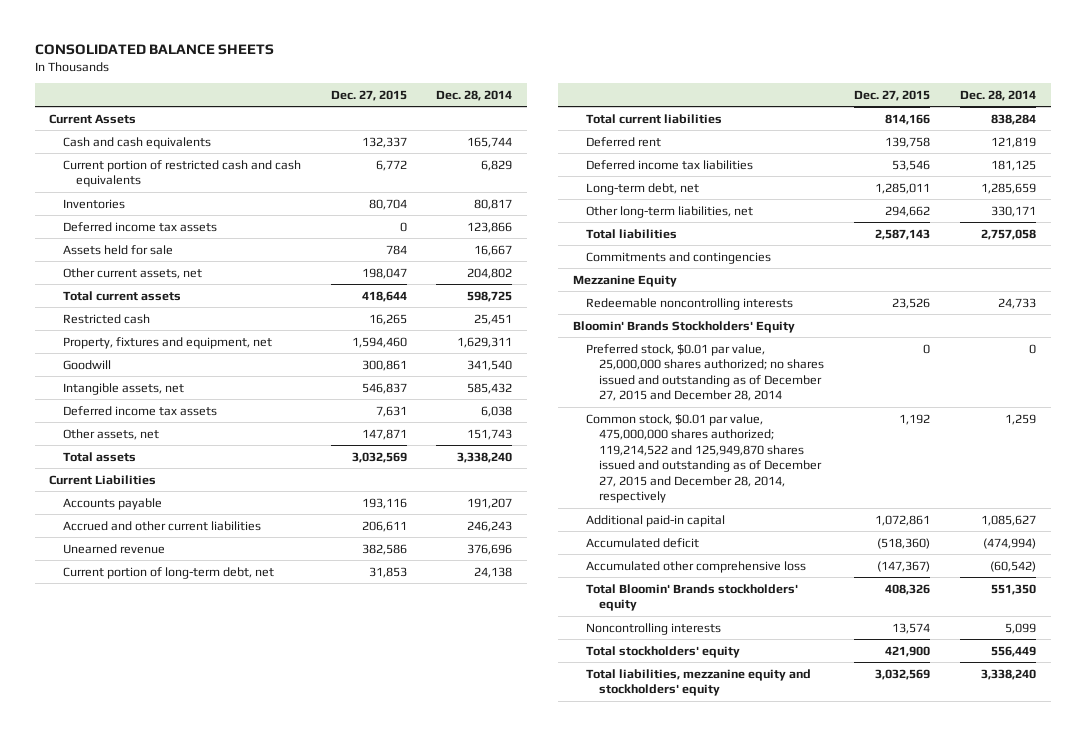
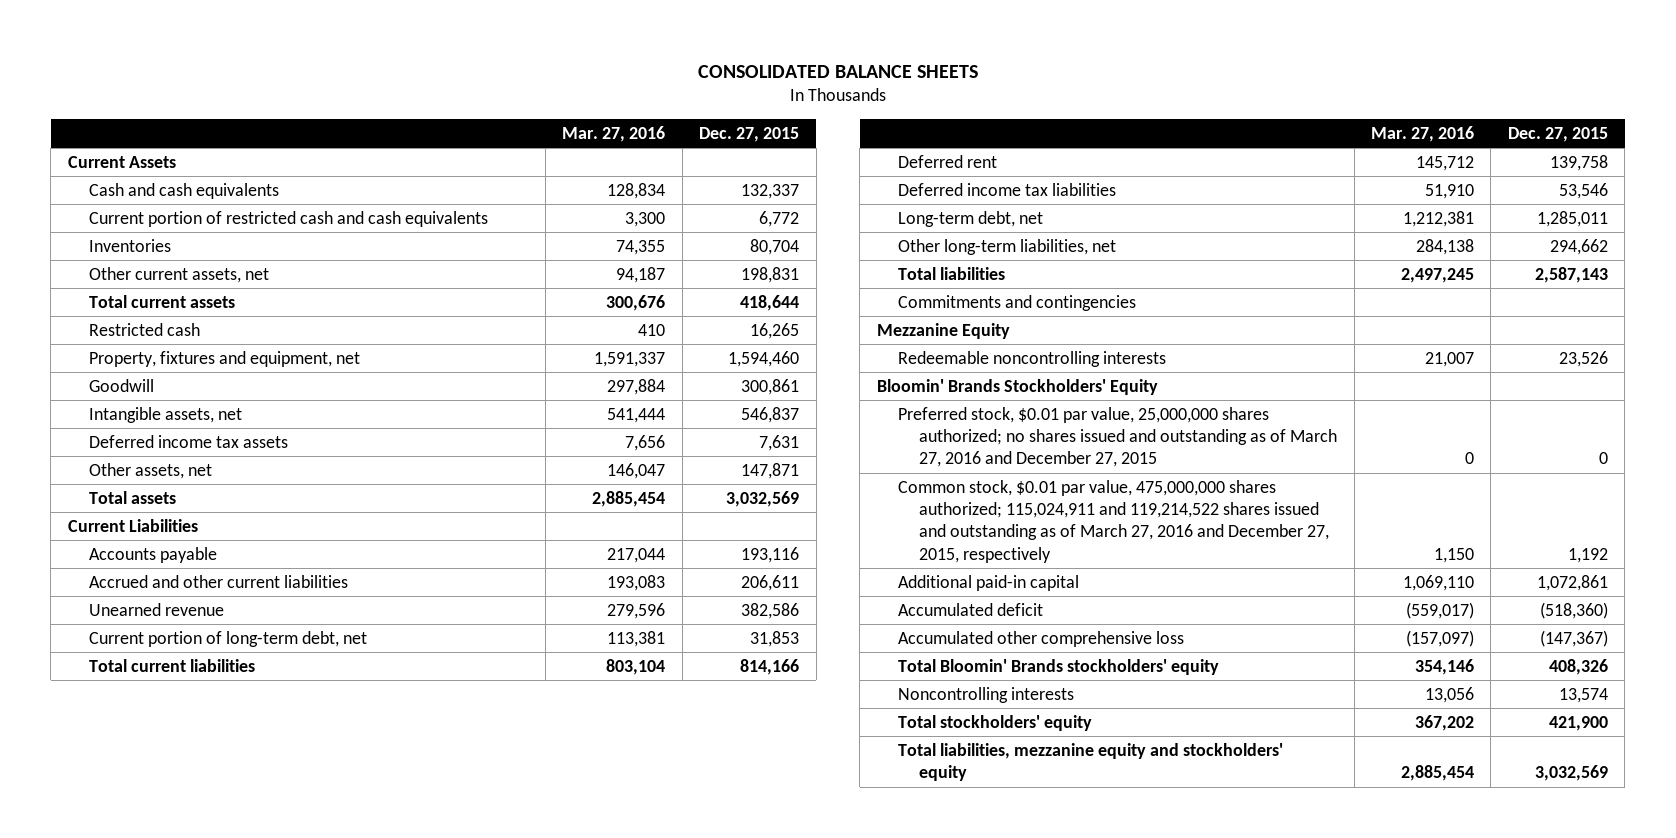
[436,89,513,101] Dec. 28, 2014 -> none
none -> [562,125,666,142] Mar. 27, 2016
[62,221,217,232] Deferred income tax assets -> none
[62,244,173,255] Assets held for sale -> none
[361,267,407,279] 198,047 -> [741,266,800,283] 198,831
[586,343,825,402] Preferred stock, $0.01 par value, 25,000,000 shares authorized; no shares issued and outstanding as of December 27, 2015 and December 28, 2014 -> [897,406,1338,468] Preferred stock, $0.01 par value, 25,000,000 shares authorized; no shares issued and outstanding as of March 27, 2016 and December 27, 2015
[586,413,823,504] Common stock, $0.01 par value, 475,000,000 shares authorized; 119,214,522 and 125,949,870 shares issued and outstanding as of December 27, 2015 and December 28, 2014, respectively -> [897,479,1330,563] Common stock, $0.01 par value, 475,000,000 shares authorized; 115,024,911 and 119,214,522 shares issued and outstanding as of March 27, 2016 and December 27, 2015, respectively

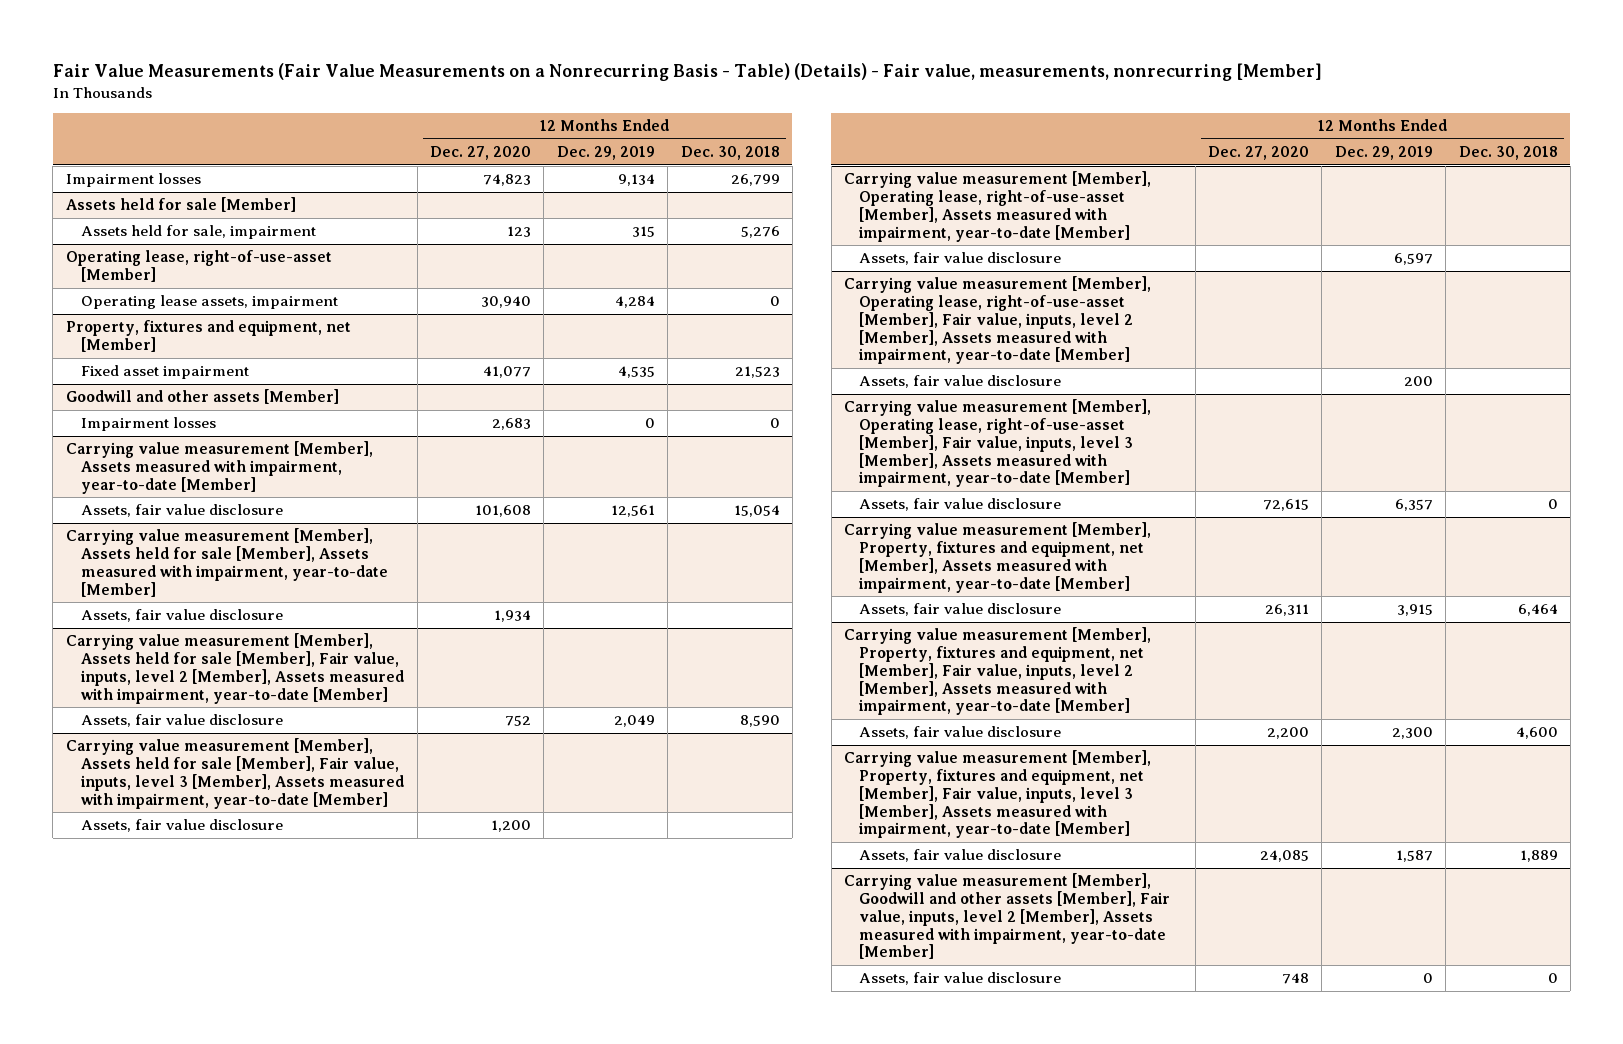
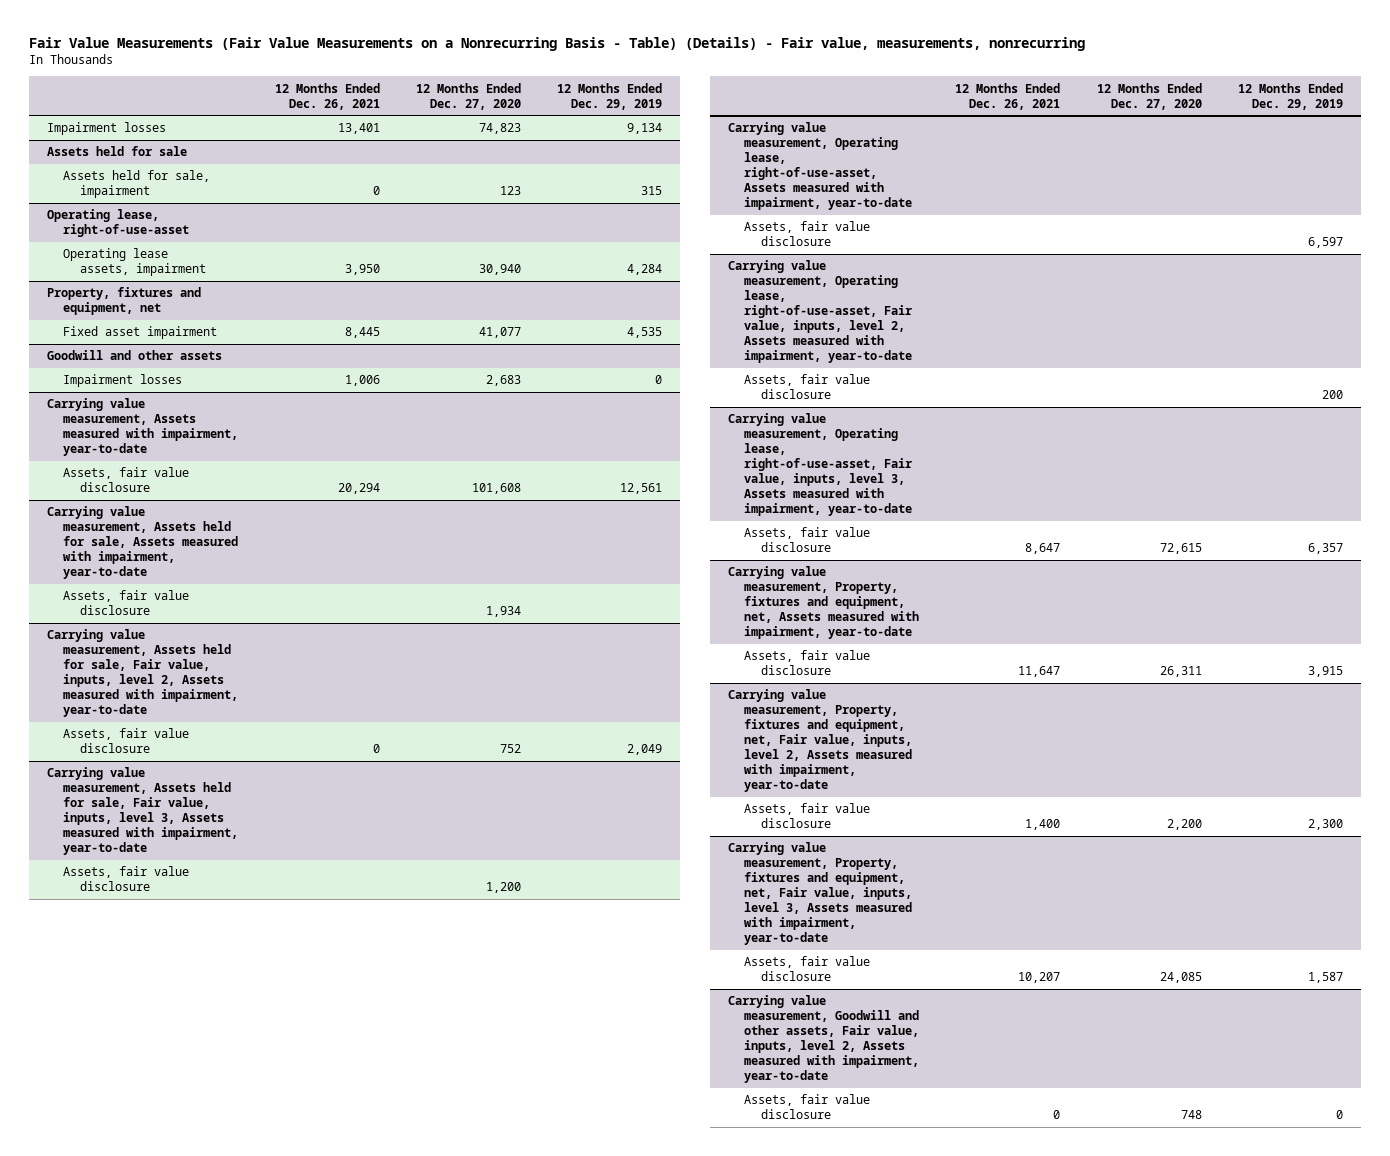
[52,62,1322,81] Fair Value Measurements (Fair Value Measurements on a Nonrecurring Basis - Table) (Details) - Fair value, measurements, nonrecurring [Member] -> [29,36,1086,51] Fair Value Measurements (Fair Value Measurements on a Nonrecurring Basis - Table) (Details) - Fair value, measurements, nonrecurring
[680,146,780,161] Dec. 30, 2018 -> none
none -> [274,82,380,110] 12 Months Ended Dec. 26, 2021
[65,197,296,213] Assets held for sale [Member] -> [47,146,188,157] Assets held for sale
[65,250,332,283] Operating lease, right-of-use-asset [Member] -> [47,209,190,238] Operating lease, right-of-use-asset
[65,320,351,353] Property, fixtures and equipment, net [Member] -> [47,287,202,316] Property, fixtures and equipment, net
[65,389,339,405] Goodwill and other assets [Member] -> [47,350,223,361] Goodwill and other assets
[65,441,373,494] Carrying value measurement [Member], Assets measured with impairment, year-to-date [Member] -> [47,398,239,457] Carrying value measurement, Assets measured with impairment, year-to-date
[65,528,389,597] Carrying value measurement [Member], Assets held for sale [Member], Assets measured with impairment, year-to-date [Member] -> [47,506,239,580] Carrying value measurement, Assets held for sale, Assets measured with impairment, year-to-date
[65,633,405,704] Carrying value measurement [Member], Assets held for sale [Member], Fair value, inputs, level 2 [Member], Assets measured with impairment, year-to-date [Member] -> [47,629,239,718] Carrying value measurement, Assets held for sale, Fair value, inputs, level 2, Assets measured with impairment, year-to-date
[65,738,405,809] Carrying value measurement [Member], Assets held for sale [Member], Fair value, inputs, level 3 [Member], Assets measured with impairment, year-to-date [Member] -> [47,767,239,856] Carrying value measurement, Assets held for sale, Fair value, inputs, level 3, Assets measured with impairment, year-to-date
[843,171,1151,242] Carrying value measurement [Member], Operating lease, right-of-use-asset [Member], Assets measured with impairment, year-to-date [Member] -> [728,122,913,211] Carrying value measurement, Operating lease, right-of-use-asset, Assets measured with impairment, year-to-date
[843,276,1151,365] Carrying value measurement [Member], Operating lease, right-of-use-asset [Member], Fair value, inputs, level 2 [Member], Assets measured with impairment, year-to-date [Member] -> [728,260,913,364] Carrying value measurement, Operating lease, right-of-use-asset, Fair value, inputs, level 2, Assets measured with impairment, year-to-date
[843,399,1151,488] Carrying value measurement [Member], Operating lease, right-of-use-asset [Member], Fair value, inputs, level 3 [Member], Assets measured with impairment, year-to-date [Member] -> [728,413,913,517] Carrying value measurement, Operating lease, right-of-use-asset, Fair value, inputs, level 3, Assets measured with impairment, year-to-date
[843,522,1151,593] Carrying value measurement [Member], Property, fixtures and equipment, net [Member], Assets measured with impairment, year-to-date [Member] -> [728,566,920,640] Carrying value measurement, Property, fixtures and equipment, net, Assets measured with impairment, year-to-date
[843,627,1151,716] Carrying value measurement [Member], Property, fixtures and equipment, net [Member], Fair value, inputs, level 2 [Member], Assets measured with impairment, year-to-date [Member] -> [728,689,913,793] Carrying value measurement, Property, fixtures and equipment, net, Fair value, inputs, level 2, Assets measured with impairment, year-to-date
[843,750,1151,839] Carrying value measurement [Member], Property, fixtures and equipment, net [Member], Fair value, inputs, level 3 [Member], Assets measured with impairment, year-to-date [Member] -> [728,842,913,946] Carrying value measurement, Property, fixtures and equipment, net, Fair value, inputs, level 3, Assets measured with impairment, year-to-date
[843,873,1171,960] Carrying value measurement [Member], Goodwill and other assets [Member], Fair value, inputs, level 2 [Member], Assets measured with impairment, year-to-date [Member] -> [728,995,920,1084] Carrying value measurement, Goodwill and other assets, Fair value, inputs, level 2, Assets measured with impairment, year-to-date

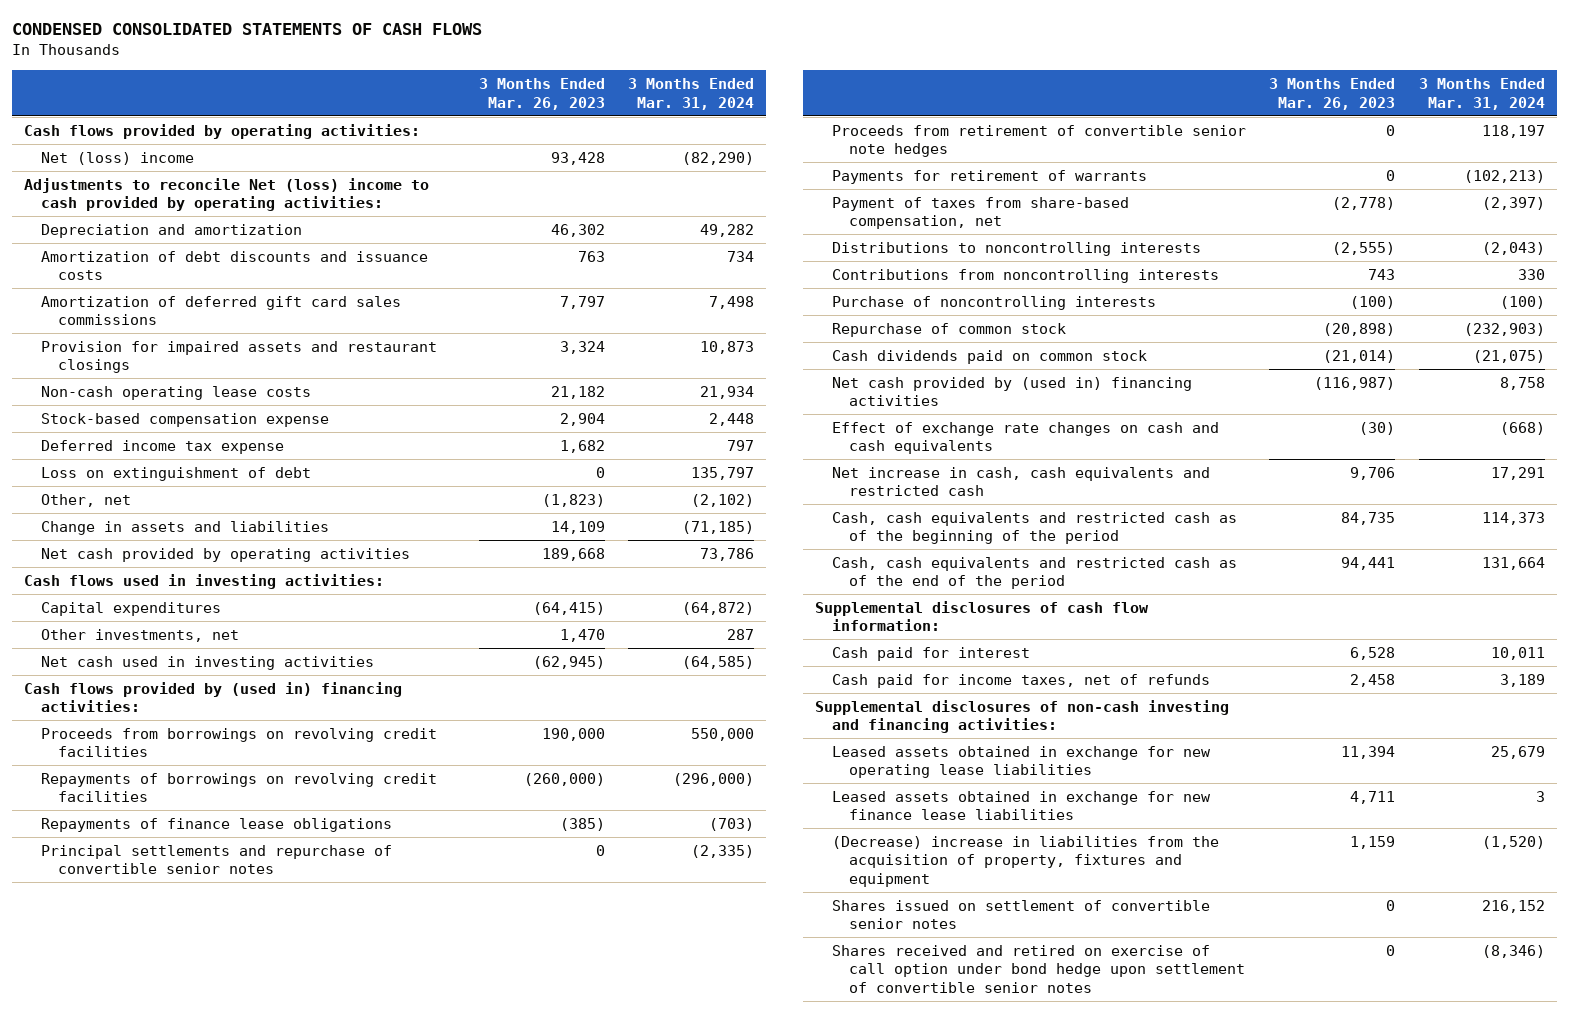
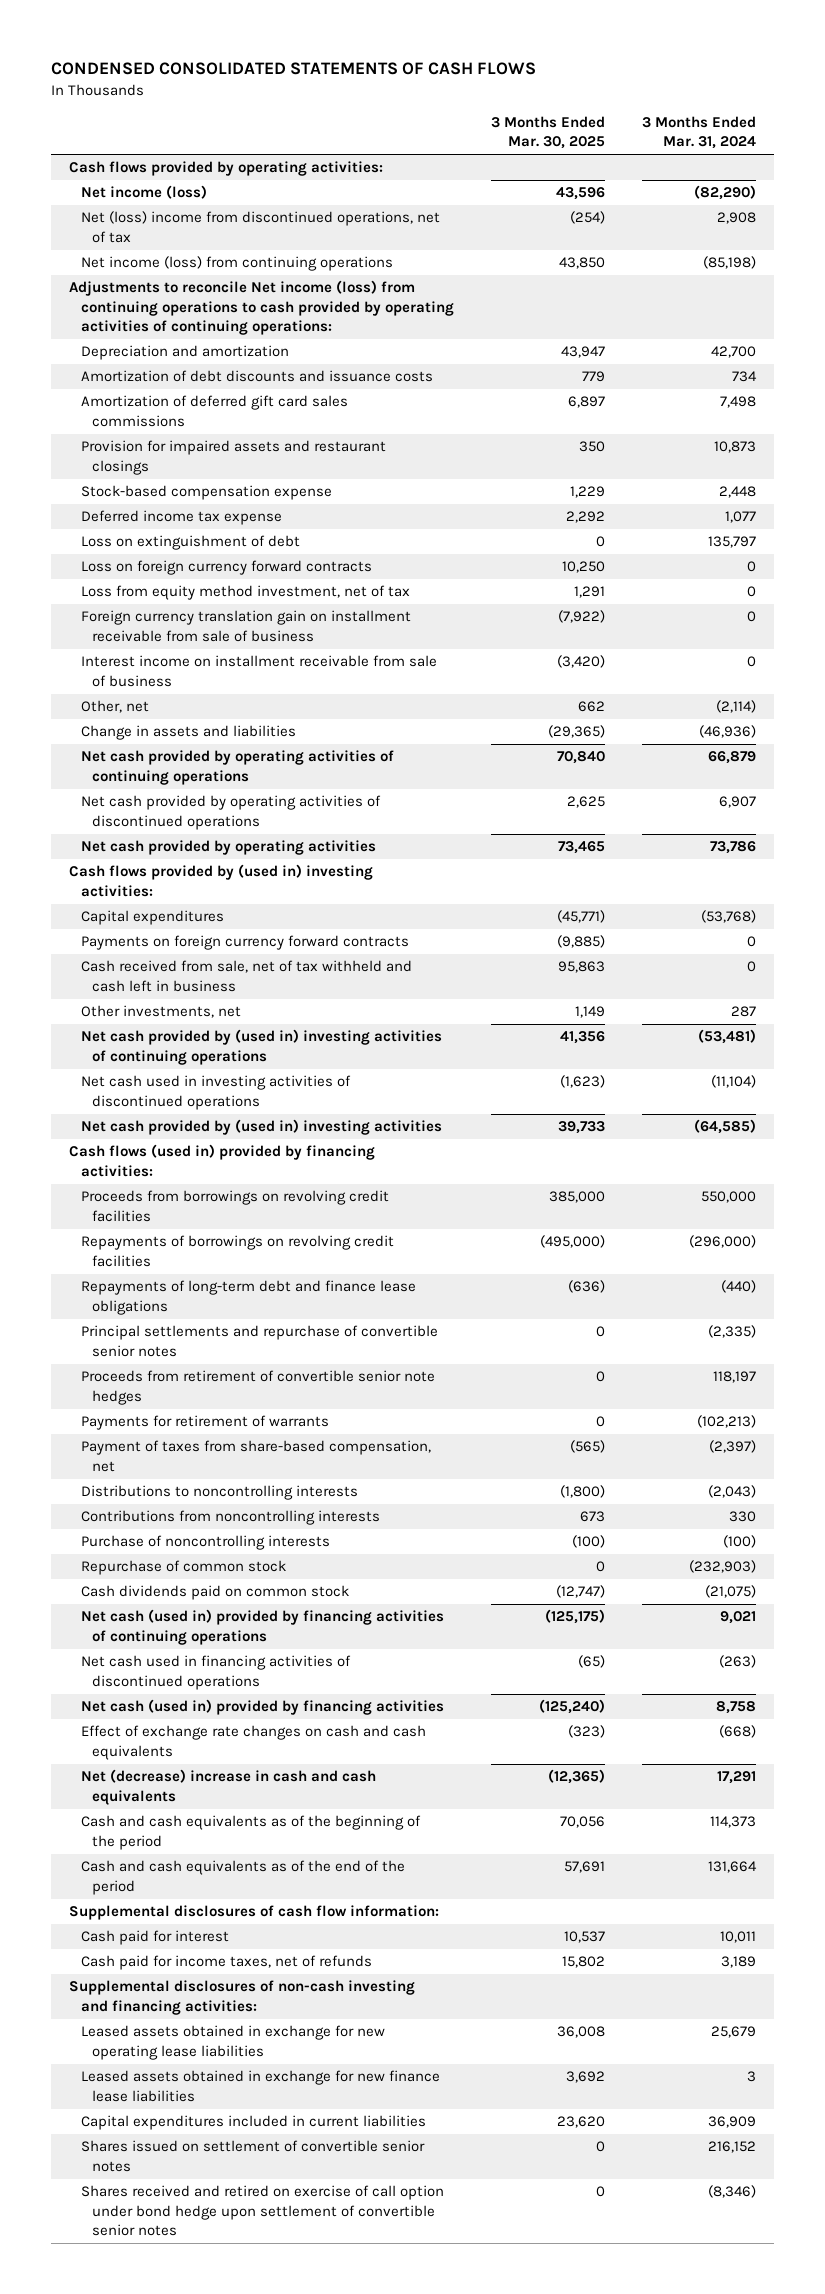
[478,78,605,110] 3 Months Ended Mar. 26, 2023 -> none
none -> [490,116,605,150] 3 Months Ended Mar. 30, 2025
[41,151,195,165] Net (loss) income -> [80,185,207,200] Net income (loss)
none -> [80,211,440,243] Net (loss) income from discontinued operations, net of tax
none -> [80,256,393,272] Net income (loss) from continuing operations
[24,177,430,212] Adjustments to reconcile Net (loss) income to cash provided by operating activities: -> [69,280,454,336] Adjustments to reconcile Net income (loss) from continuing operations to cash provided by operating activities of continuing operations:
[700,223,755,237] 49,282 -> [710,346,756,359] 42,700
[41,385,312,400] Non-cash operating lease costs -> none
[727,439,755,451] 797 -> [724,511,756,524] 1,077
none -> [80,560,372,576] Loss on foreign currency forward contracts
none -> [80,585,410,601] Loss from equity method investment, net of tax
none -> [80,610,411,642] Foreign currency translation gain on installment receivable from sale of business
none -> [80,655,437,687] Interest income on installment receivable from sale of business
[691,493,755,507] (2,102) -> [715,700,756,714] (2,114)
[682,520,755,534] (71,185) -> [698,725,756,739] (46,936)
none -> [80,750,394,785] Net cash provided by operating activities of continuing operations
none -> [80,795,381,830] Net cash provided by operating activities of discontinued operations
[24,573,385,589] Cash flows used in investing activities: -> [69,864,374,897] Cash flows provided by (used in) investing activities:
[682,601,755,615] (64,872) -> [700,910,756,924] (53,768)
none -> [80,935,409,951] Payments on foreign currency forward contracts
none -> [80,960,412,992] Cash received from sale, net of tax withheld and cash left in business
none -> [80,1029,442,1065] Net cash provided by (used in) investing activities of continuing operations
none -> [80,1075,351,1110] Net cash used in investing activities of discontinued operations
[41,655,375,670] Net cash used in investing activities -> [80,1119,442,1136] Net cash provided by (used in) investing activities
[24,681,403,713] Cash flows provided by (used in) financing activities: -> [69,1144,376,1177] Cash flows (used in) provided by financing activities:
[41,817,393,832] Repayments of finance lease obligations -> [80,1280,416,1315] Repayments of long-term debt and finance lease obligations
[709,817,755,831] (703) -> [720,1280,756,1294] (440)
none -> [80,1609,444,1645] Net cash (used in) provided by financing activities of continuing operations
none -> [80,1655,351,1690] Net cash used in financing activities of discontinued operations
[831,376,1192,407] Net cash provided by (used in) financing activities -> [80,1699,444,1716] Net cash (used in) provided by financing activities
[831,466,1210,497] Net increase in cash, cash equivalents and restricted cash -> [80,1769,376,1805] Net (decrease) increase in cash and cash equivalents
[831,511,1237,545] Cash, cash equivalents and restricted cash as of the beginning of the period -> [80,1815,421,1850] Cash and cash equivalents as of the beginning of the period
[831,556,1237,590] Cash, cash equivalents and restricted cash as of the end of the period -> [80,1860,405,1895] Cash and cash equivalents as of the end of the period
[831,835,1219,887] (Decrease) increase in liabilities from the acquisition of property, fixtures and equipment -> none
none -> [80,2115,426,2131] Capital expenditures included in current liabilities

